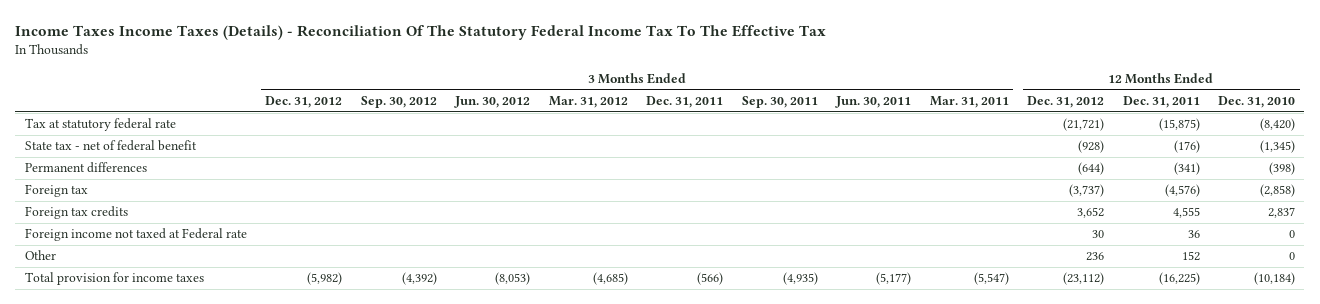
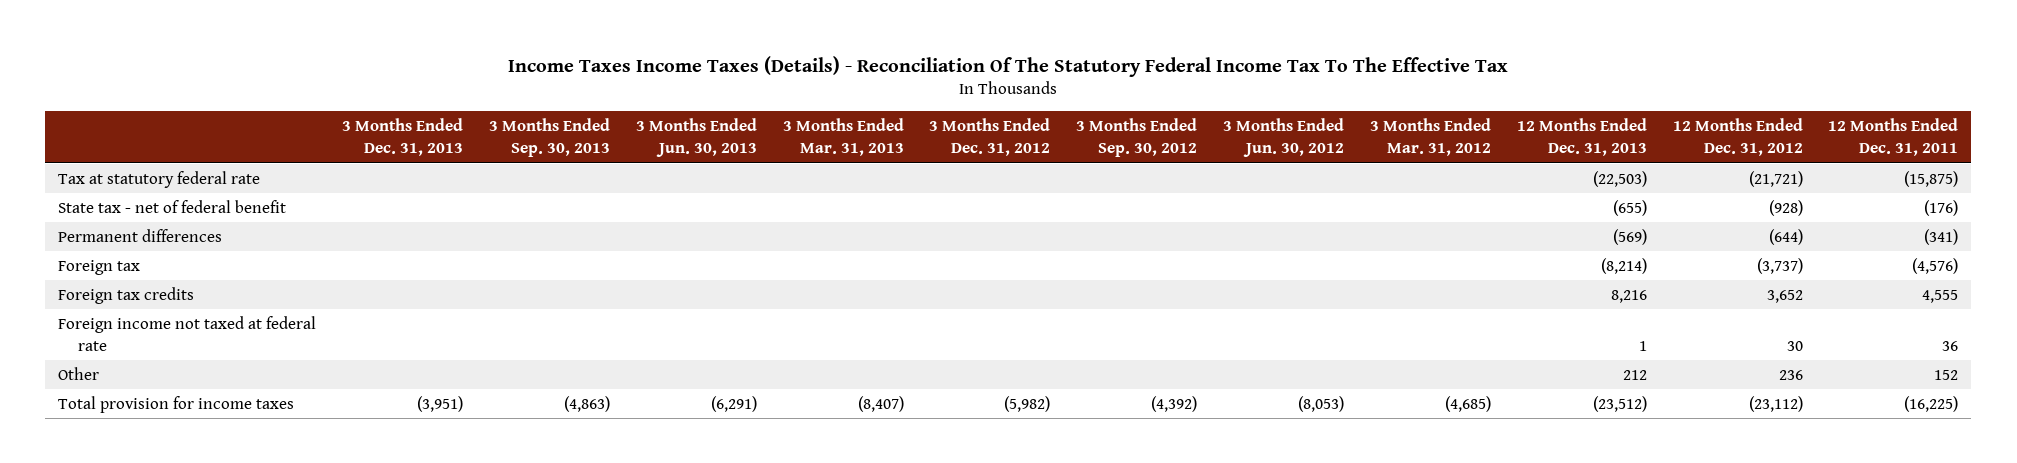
[646,96,724,109] Dec. 31, 2011 -> none
[741,96,818,109] Sep. 30, 2011 -> none
[835,96,912,109] Jun. 30, 2011 -> none
[929,96,1009,109] Mar. 31, 2011 -> none
[1218,96,1296,109] Dec. 31, 2010 -> none
none -> [342,118,464,157] 3 Months Ended Dec. 31, 2013
none -> [488,118,610,158] 3 Months Ended Sep. 30, 2013
none -> [635,118,757,158] 3 Months Ended Jun. 30, 2013
none -> [782,118,904,157] 3 Months Ended Mar. 31, 2013
none -> [1516,118,1647,157] 12 Months Ended Dec. 31, 2013
[24,228,247,242] Foreign income not taxed at Federal rate -> [58,315,317,351] Foreign income not taxed at federal rate

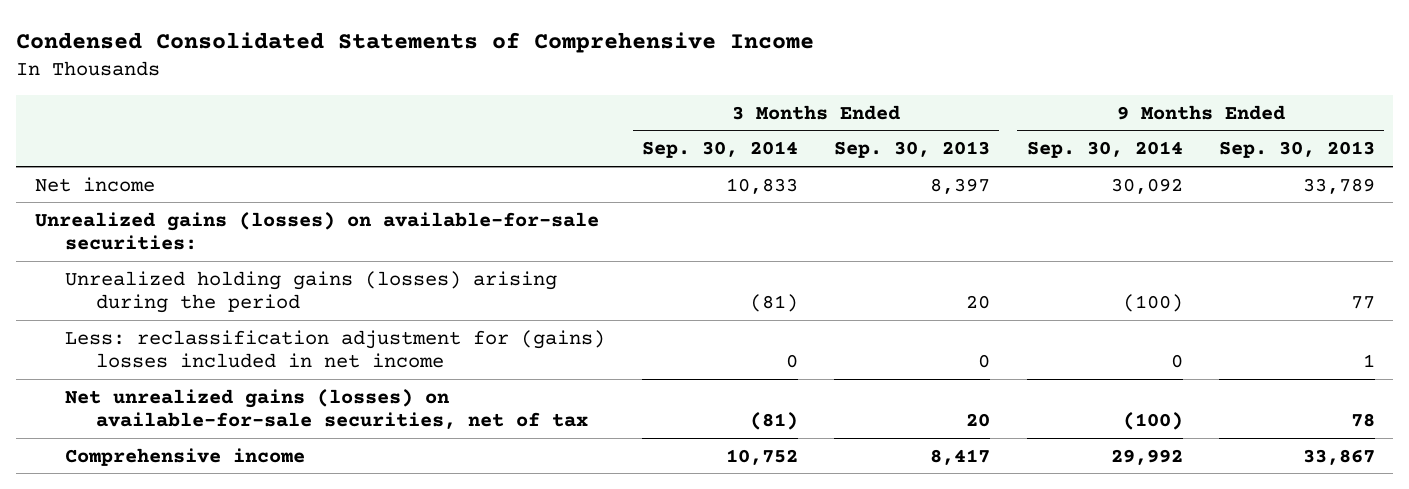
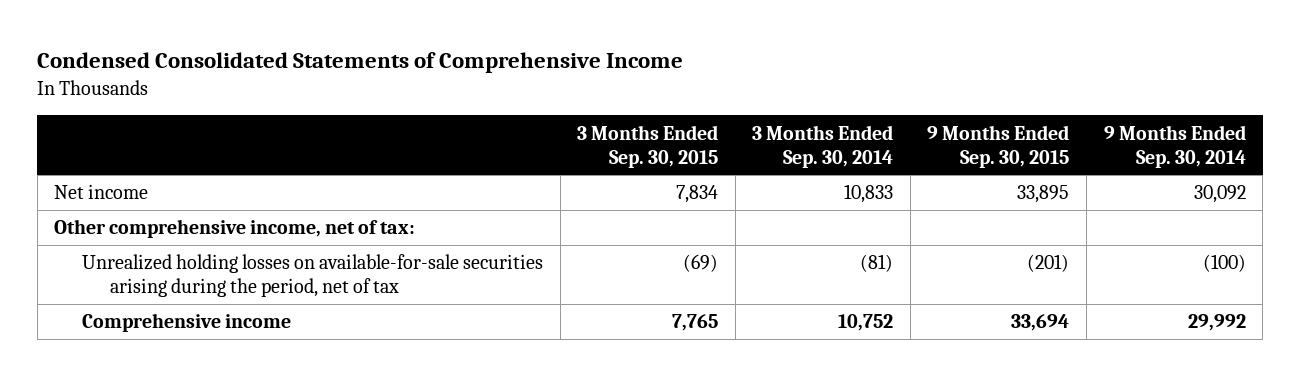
[834,141,991,159] Sep. 30, 2013 -> none
[1218,141,1375,159] Sep. 30, 2013 -> none
none -> [577,124,719,168] 3 Months Ended Sep. 30, 2015
none -> [927,124,1070,168] 9 Months Ended Sep. 30, 2015
[65,329,606,369] Less: reclassification adjustment for (gains) losses included in net income -> none
[65,388,589,430] Net unrealized gains (losses) on available-for-sale securities, net of tax -> none
[34,211,599,251] Unrealized gains (losses) on available-for-sale securities: -> [54,219,416,239] Other comprehensive income, net of tax:
[65,270,558,314] Unrealized holding gains (losses) arising during the period -> [82,254,544,298] Unrealized holding losses on available-for-sale securities arising during the period, net of tax

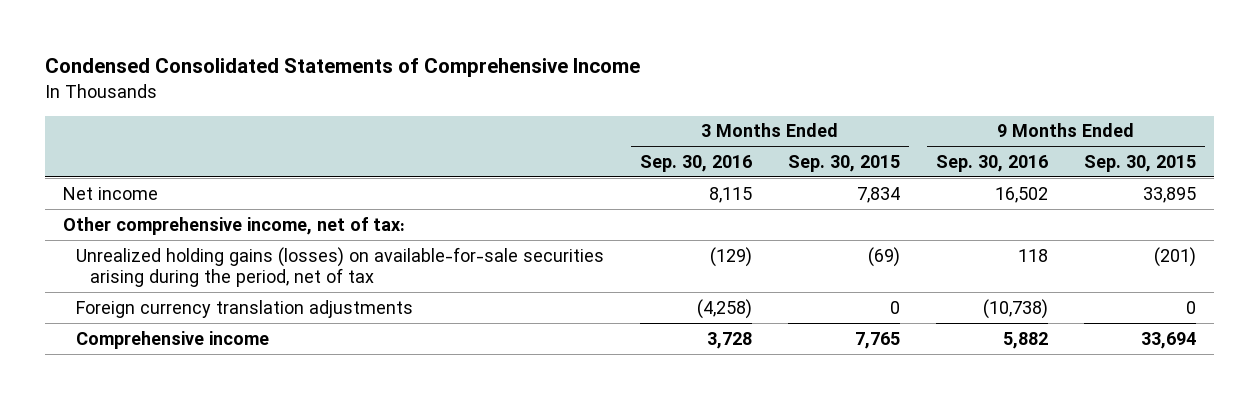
[752,124,894,168] 3 Months Ended Sep. 30, 2014 -> none
[1103,124,1246,168] 9 Months Ended Sep. 30, 2014 -> none
none -> [640,154,753,172] Sep. 30, 2016
none -> [935,154,1048,172] Sep. 30, 2016
[82,254,544,298] Unrealized holding losses on available-for-sale securities arising during the period, net of tax -> [76,246,605,288] Unrealized holding gains (losses) on available-for-sale securities arising during the period, net of tax
none -> [76,299,414,318] Foreign currency translation adjustments

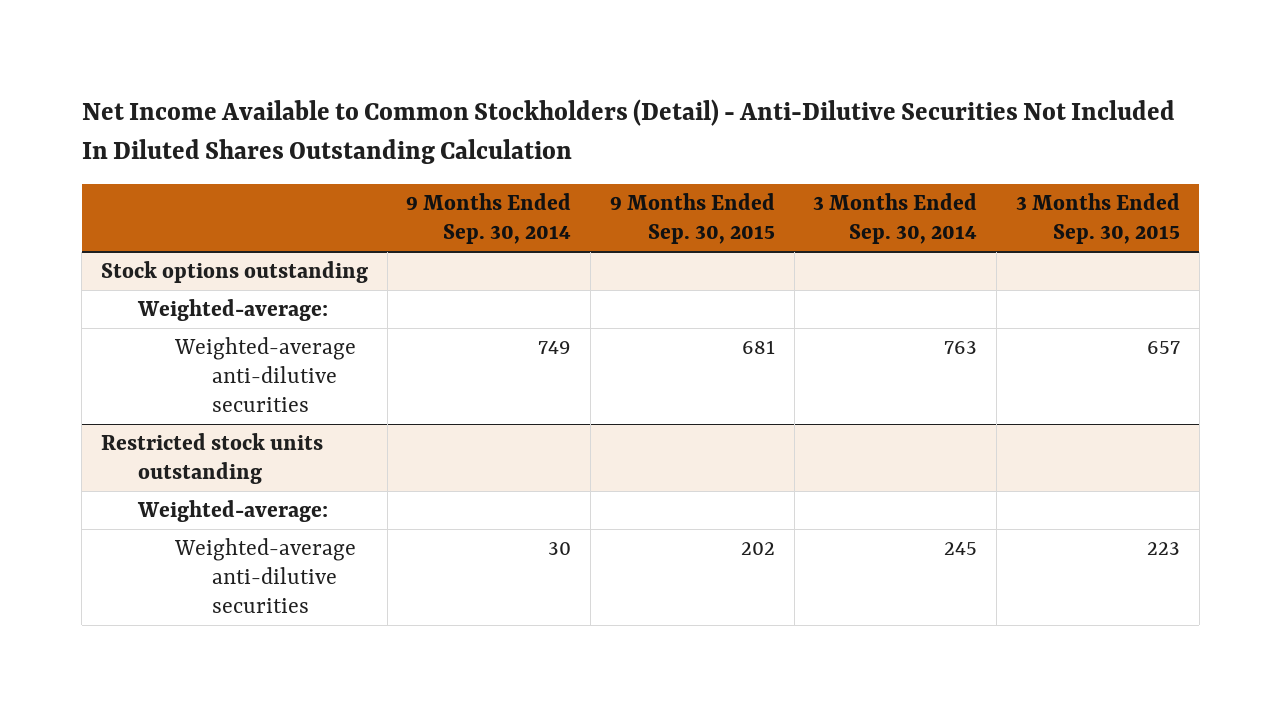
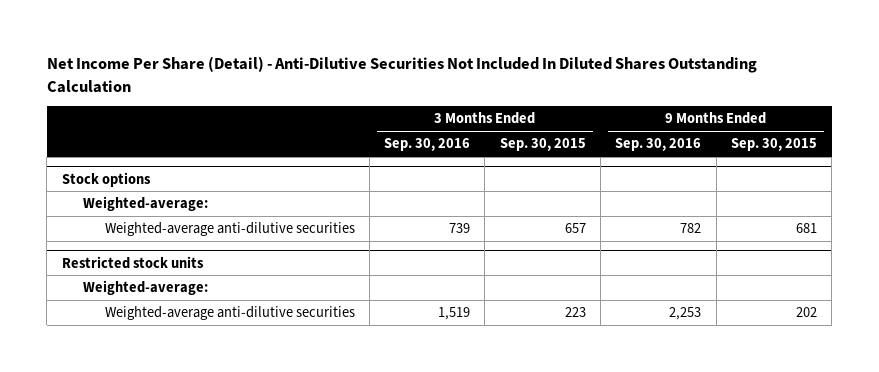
[81,99,1175,165] Net Income Available to Common Stockholders (Detail) - Anti-Dilutive Securities Not Included In Diluted Shares Outstanding Calculation -> [46,56,757,93] Net Income Per Share (Detail) - Anti-Dilutive Securities Not Included In Diluted Shares Outstanding Calculation
[406,193,572,245] 9 Months Ended Sep. 30, 2014 -> none
[813,193,978,245] 3 Months Ended Sep. 30, 2014 -> none
none -> [384,138,471,152] Sep. 30, 2016
none -> [615,138,702,152] Sep. 30, 2016
[100,261,368,284] Stock options outstanding -> [61,171,151,187] Stock options
[100,433,323,485] Restricted stock units outstanding -> [61,255,204,269] Restricted stock units

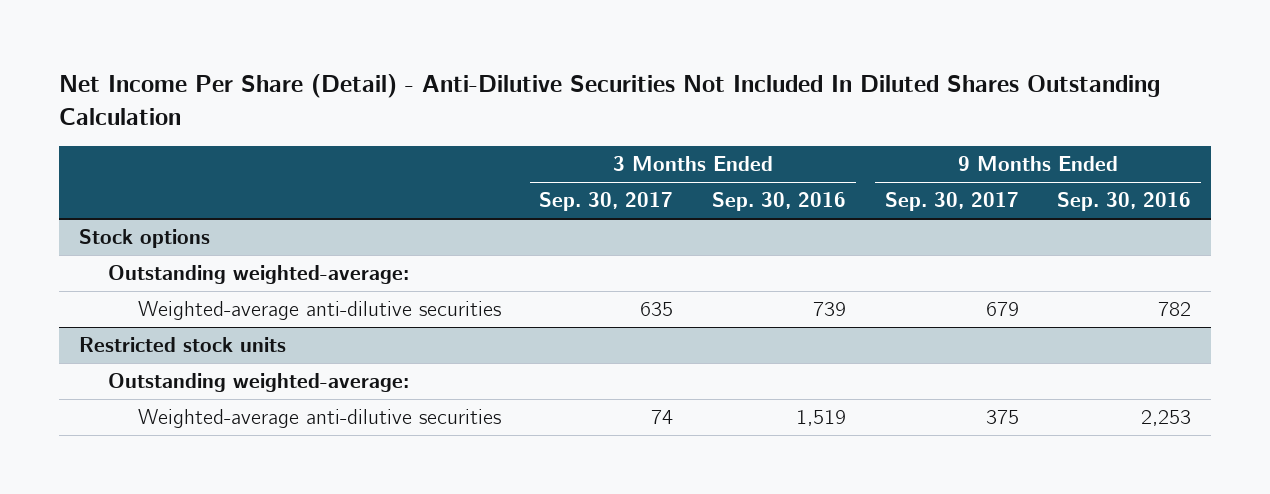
[499,138,586,152] Sep. 30, 2015 -> none
[731,138,818,152] Sep. 30, 2015 -> none
none -> [539,192,674,212] Sep. 30, 2017
none -> [884,192,1019,212] Sep. 30, 2017
[83,196,209,212] Weighted-average: -> [108,265,410,285] Outstanding weighted-average:
[83,280,209,296] Weighted-average: -> [108,373,410,393] Outstanding weighted-average:

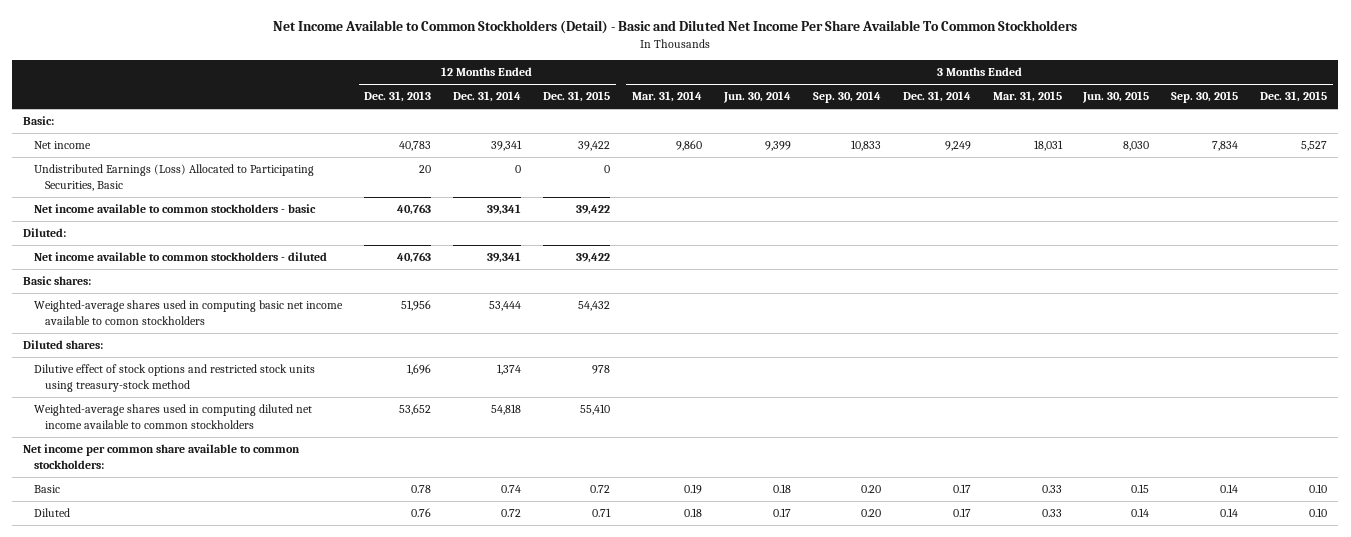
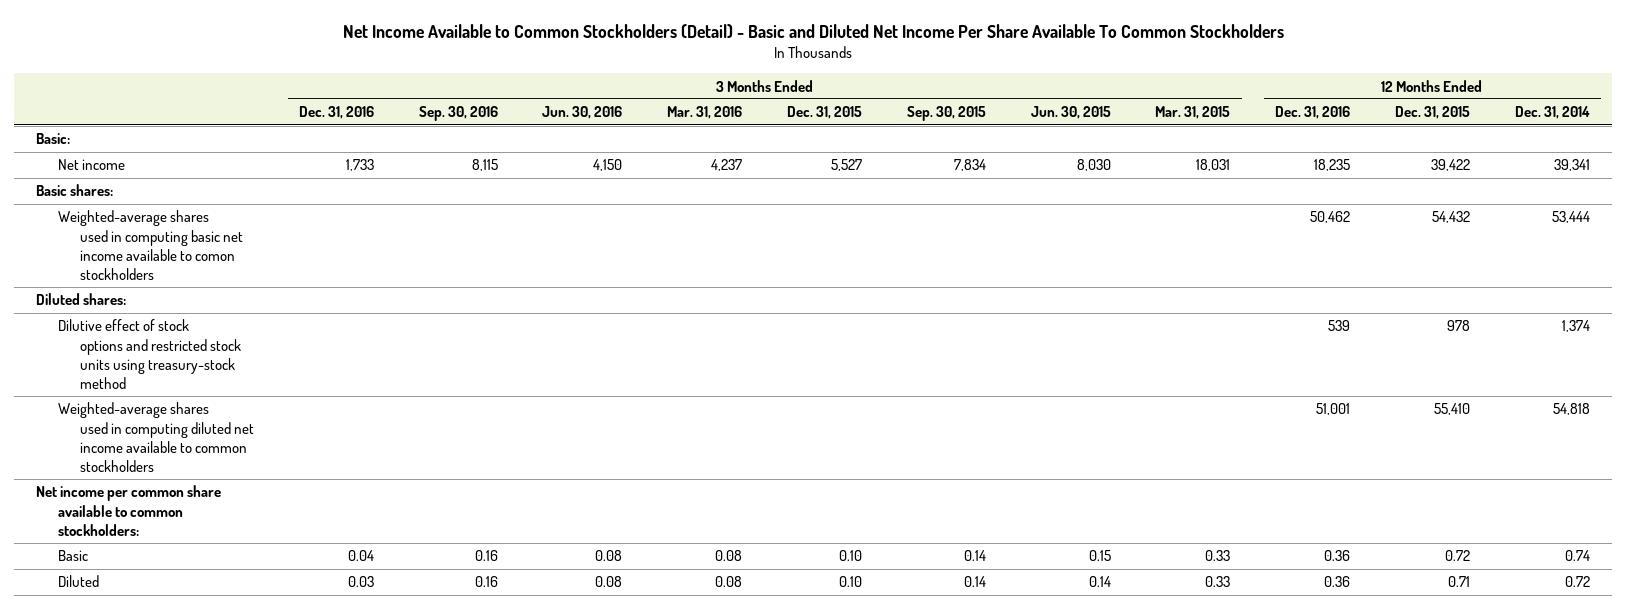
[364,91,432,103] Dec. 31, 2013 -> none
[631,91,702,103] Mar. 31, 2014 -> none
[722,91,791,104] Jun. 30, 2014 -> none
[812,91,881,104] Sep. 30, 2014 -> none
[902,91,971,103] Dec. 31, 2014 -> none
none -> [298,106,374,120] Dec. 31, 2016
none -> [418,106,498,122] Sep. 30, 2016
none -> [542,106,623,120] Jun. 30, 2016
none -> [667,106,743,120] Mar. 31, 2016
none -> [1275,106,1351,120] Dec. 31, 2016
[34,164,315,191] Undistributed Earnings (Loss) Allocated to Participating Securities, Basic -> none
[34,204,317,214] Net income available to common stockholders - basic -> none
[23,228,67,238] Diluted: -> none
[34,252,328,262] Net income available to common stockholders - diluted -> none

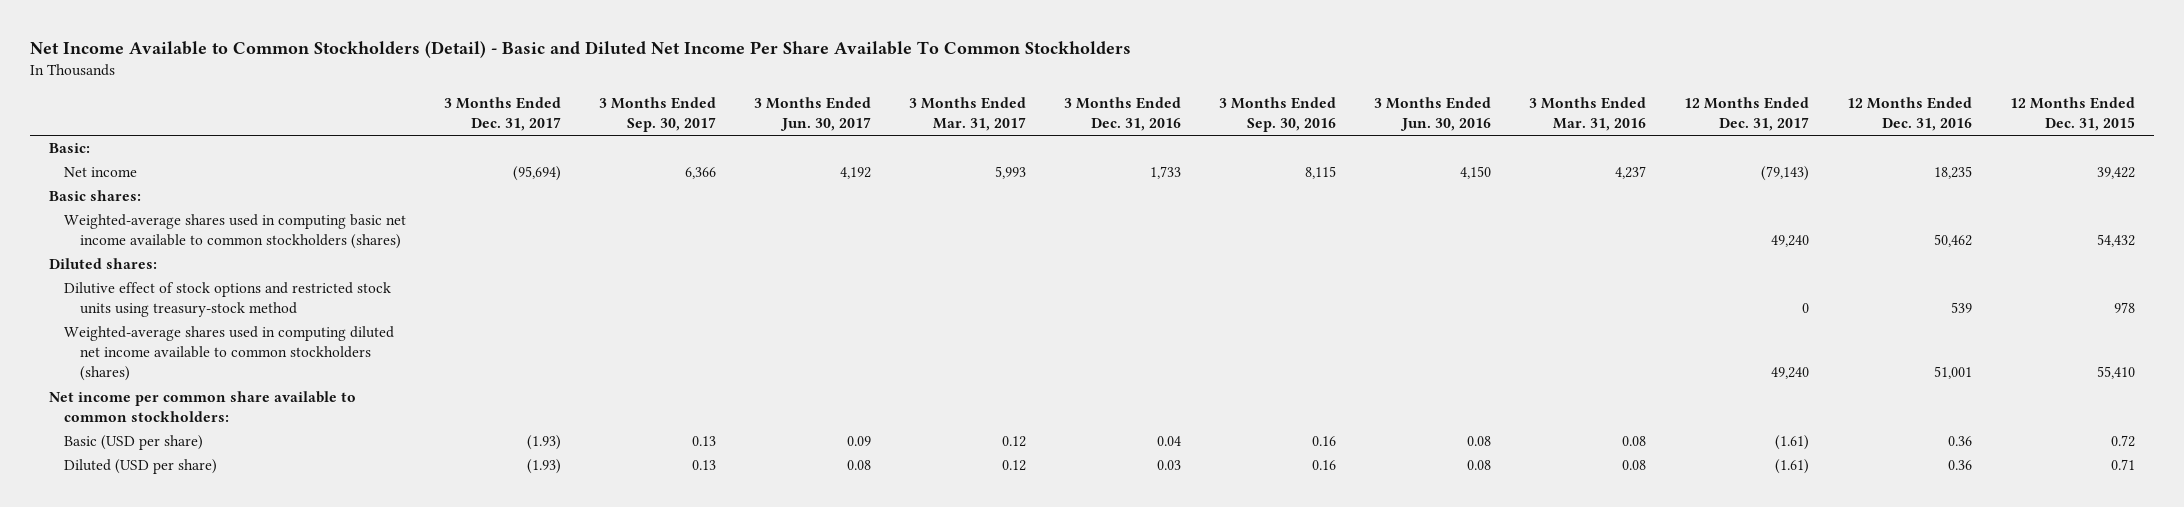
[787,106,863,120] Dec. 31, 2015 -> none
[906,106,986,122] Sep. 30, 2015 -> none
[1030,106,1111,120] Jun. 30, 2015 -> none
[1155,106,1231,120] Mar. 31, 2015 -> none
[1514,106,1590,120] Dec. 31, 2014 -> none
none -> [444,97,562,132] 3 Months Ended Dec. 31, 2017
none -> [599,97,717,133] 3 Months Ended Sep. 30, 2017
none -> [754,97,872,132] 3 Months Ended Jun. 30, 2017
none -> [909,97,1027,132] 3 Months Ended Mar. 31, 2017
none -> [1683,97,1809,132] 12 Months Ended Dec. 31, 2017
[58,210,244,280] Weighted-average shares used in computing basic net income available to comon stockholders -> [64,214,407,250] Weighted-average shares used in computing basic net income available to common stockholders (shares)
[58,402,255,472] Weighted-average shares used in computing diluted net income available to common stockholders -> [64,326,395,382] Weighted-average shares used in computing diluted net income available to common stockholders (shares)
[58,550,89,562] Basic -> [64,435,204,451] Basic (USD per share)
[58,575,100,588] Diluted -> [64,459,218,475] Diluted (USD per share)

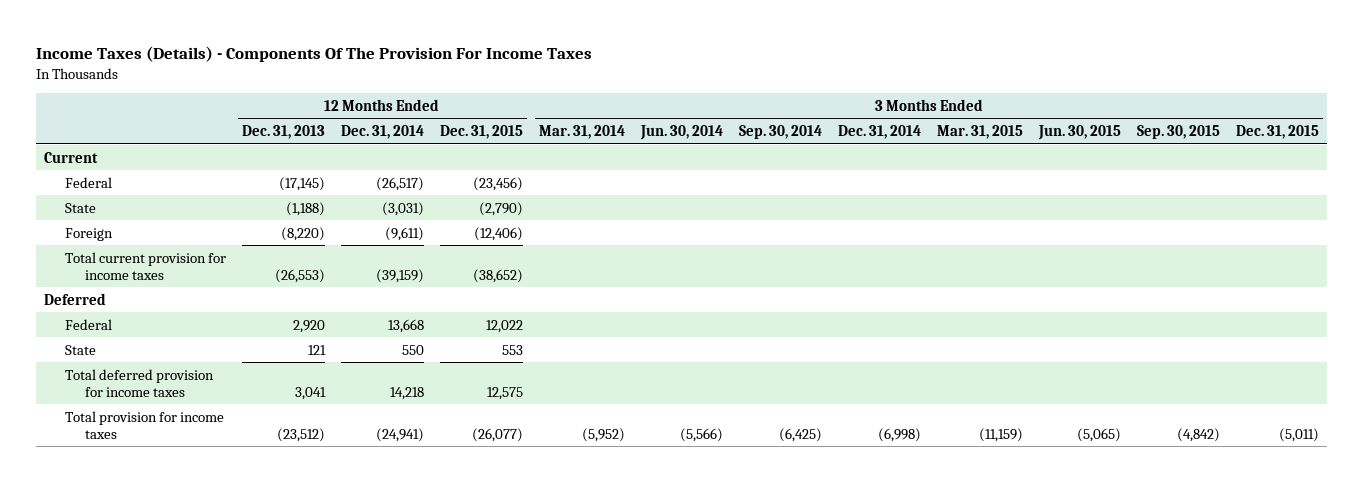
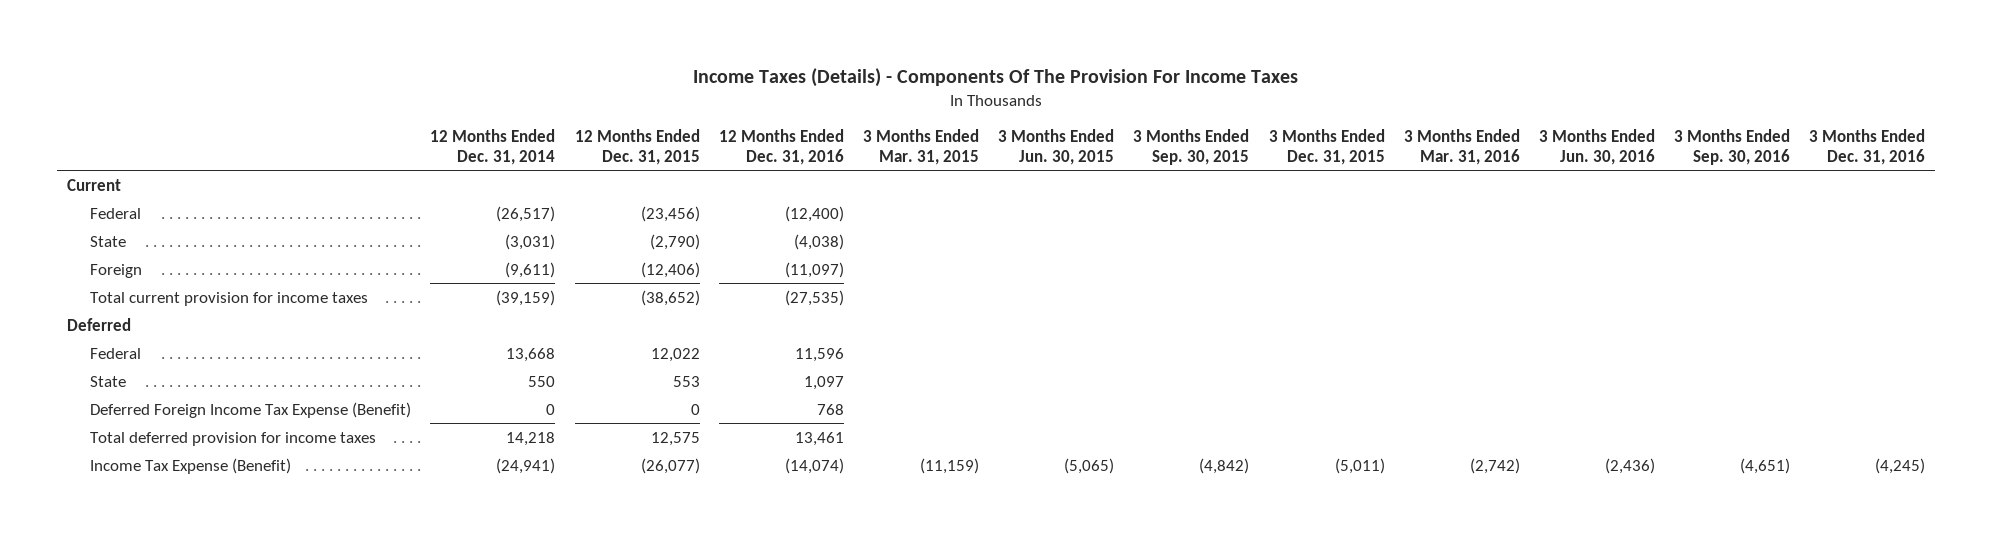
[241,125,325,140] Dec. 31, 2013 -> none
[538,125,625,140] Mar. 31, 2014 -> none
[639,125,723,141] Jun. 30, 2014 -> none
[738,125,822,140] Sep. 30, 2014 -> none
[837,125,921,140] Dec. 31, 2014 -> none
none -> [718,129,844,165] 12 Months Ended Dec. 31, 2016
none -> [1403,129,1520,165] 3 Months Ended Mar. 31, 2016
none -> [1538,129,1655,165] 3 Months Ended Jun. 30, 2016
none -> [1674,129,1791,165] 3 Months Ended Sep. 30, 2016
none -> [1809,129,1926,165] 3 Months Ended Dec. 31, 2016
none -> [90,401,412,418] Deferred Foreign Income Tax Expense (Benefit)
[64,410,224,439] Total provision for income taxes -> [90,457,292,474] Income Tax Expense (Benefit)

